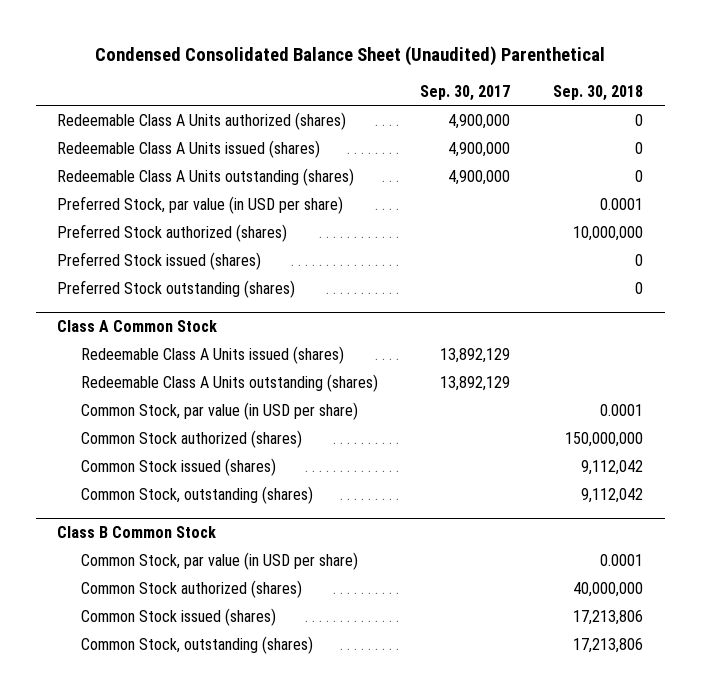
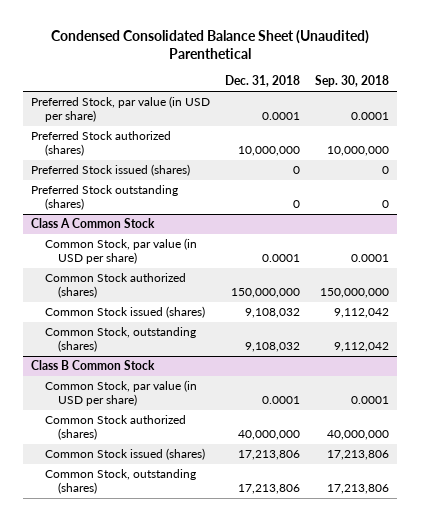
[420,84,511,101] Sep. 30, 2017 -> none
none -> [225,75,301,88] Dec. 31, 2018
[57,111,347,130] Redeemable Class A Units authorized (shares) -> none
[57,139,321,158] Redeemable Class A Units issued (shares) -> none
[57,167,355,186] Redeemable Class A Units outstanding (shares) -> none
[80,345,344,364] Redeemable Class A Units issued (shares) -> none
[80,373,378,392] Redeemable Class A Units outstanding (shares) -> none

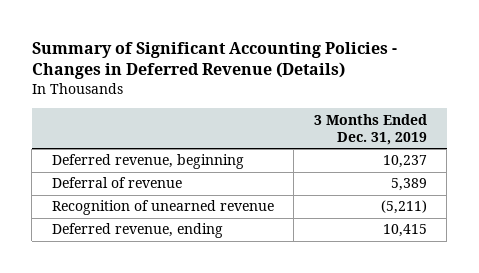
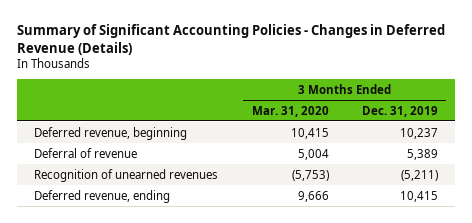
none -> [251,105,329,117] Mar. 31, 2020
[51,200,274,216] Recognition of unearned revenue -> [34,168,219,182] Recognition of unearned revenues

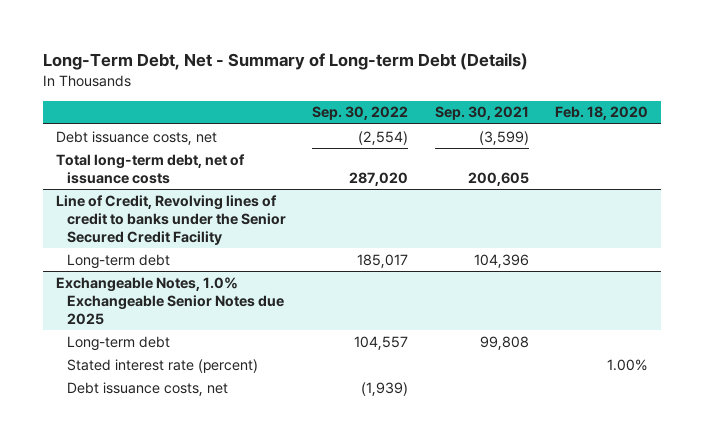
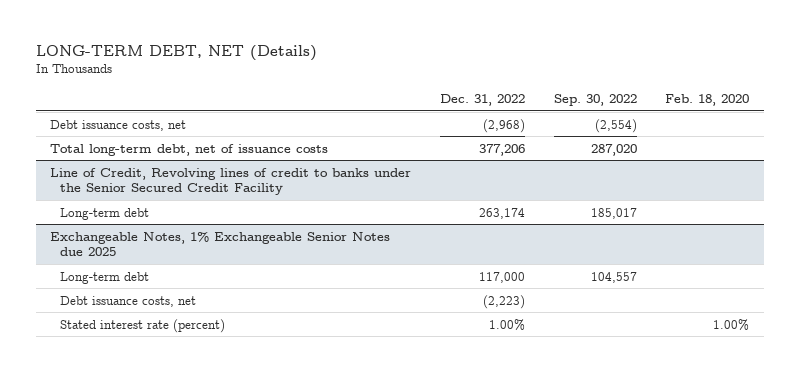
[43,53,529,71] Long-Term Debt, Net - Summary of Long-term Debt (Details) -> [35,44,317,61] LONG-TERM DEBT, NET (Details)
[434,106,529,121] Sep. 30, 2021 -> none
none -> [439,93,525,106] Dec. 31, 2022
[56,276,285,325] Exchangeable Notes, 1.0% Exchangeable Senior Notes due 2025 -> [50,231,391,256] Exchangeable Notes, 1% Exchangeable Senior Notes due 2025
none -> [60,295,197,307] Debt issuance costs, net
[67,381,229,396] Debt issuance costs, net -> none

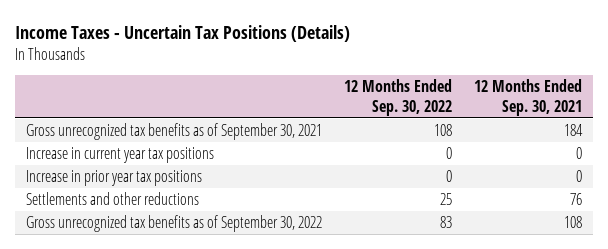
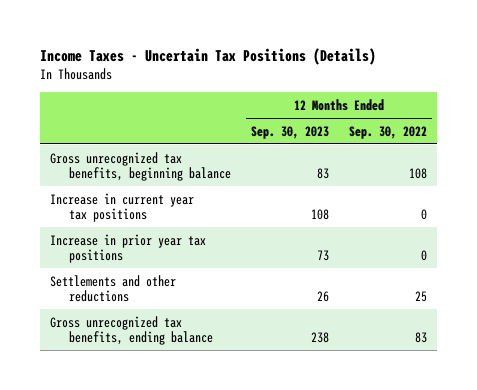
[474,79,583,116] 12 Months Ended Sep. 30, 2021 -> none
none -> [251,125,330,139] Sep. 30, 2023
[25,123,322,141] Gross unrecognized tax benefits as of September 30, 2021 -> [49,151,232,182] Gross unrecognized tax benefits, beginning balance
[25,215,322,233] Gross unrecognized tax benefits as of September 30, 2022 -> [49,315,214,346] Gross unrecognized tax benefits, ending balance

